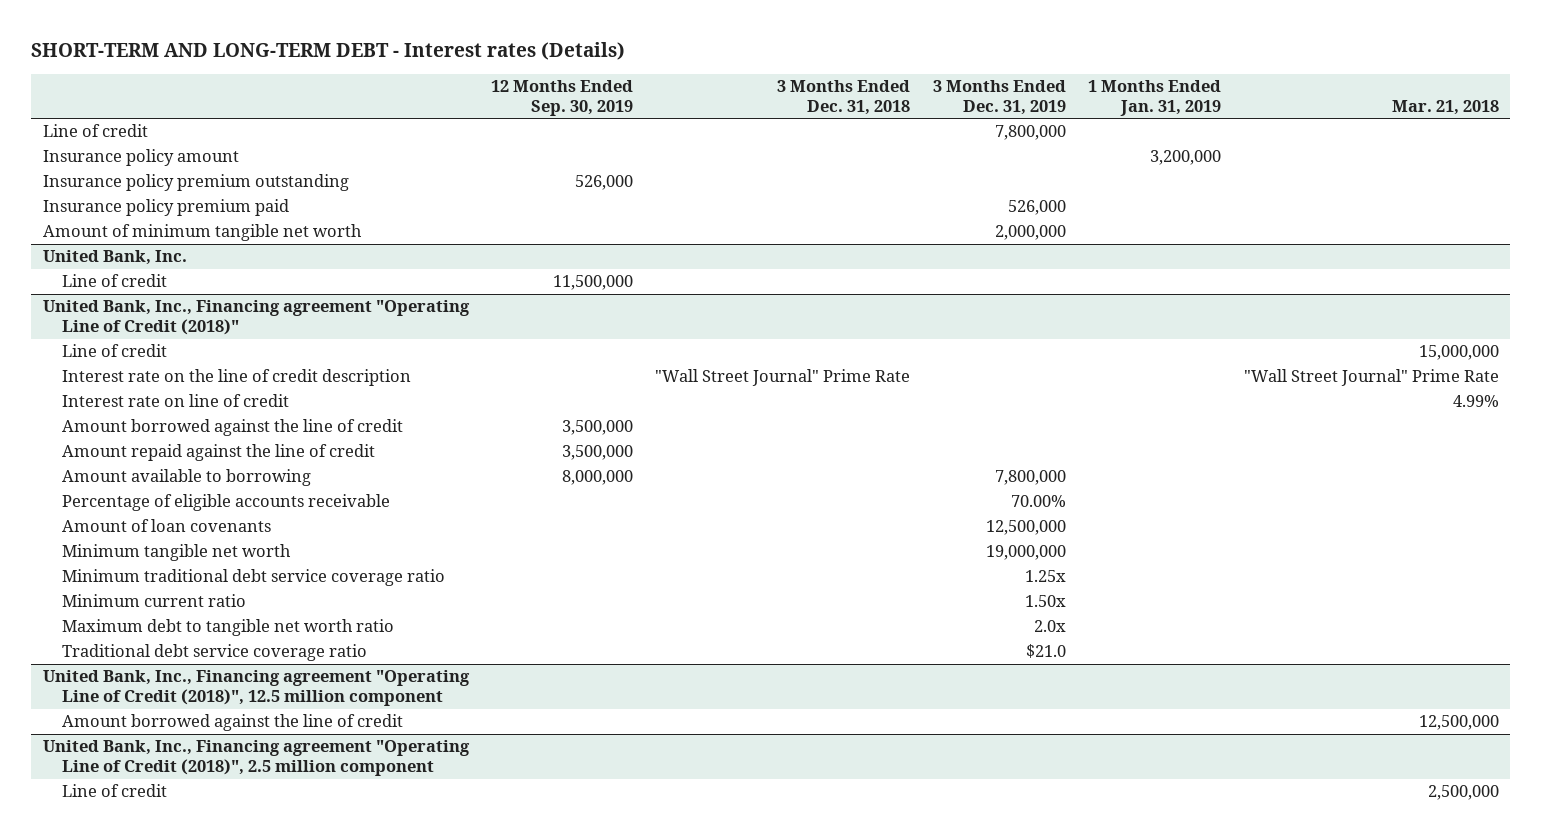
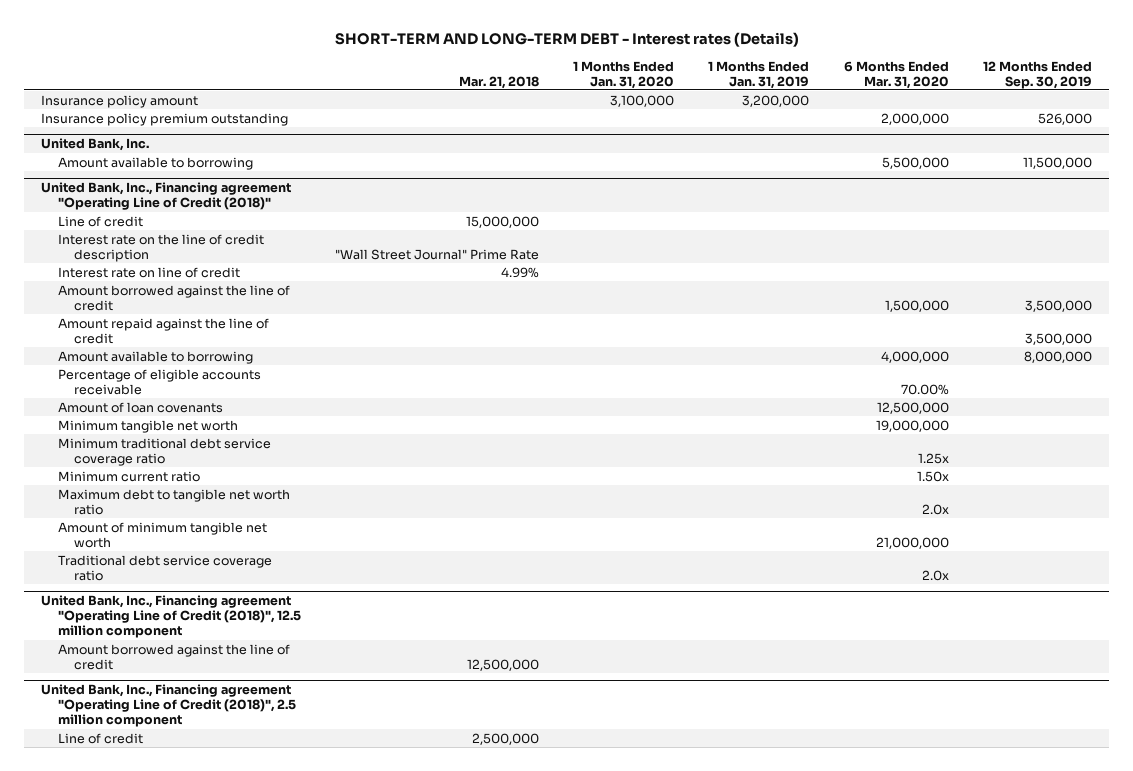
[777,80,911,115] 3 Months Ended Dec. 31, 2018 -> none
[932,80,1066,115] 3 Months Ended Dec. 31, 2019 -> none
none -> [573,60,675,89] 1 Months Ended Jan. 31, 2020
none -> [843,60,949,89] 6 Months Ended Mar. 31, 2020
[42,124,148,138] Line of credit -> none
[42,199,289,217] Insurance policy premium paid -> none
[42,224,362,242] Amount of minimum tangible net worth -> none
[61,274,167,288] Line of credit -> [57,156,253,170] Amount available to borrowing
none -> [57,521,267,548] Amount of minimum tangible net worth

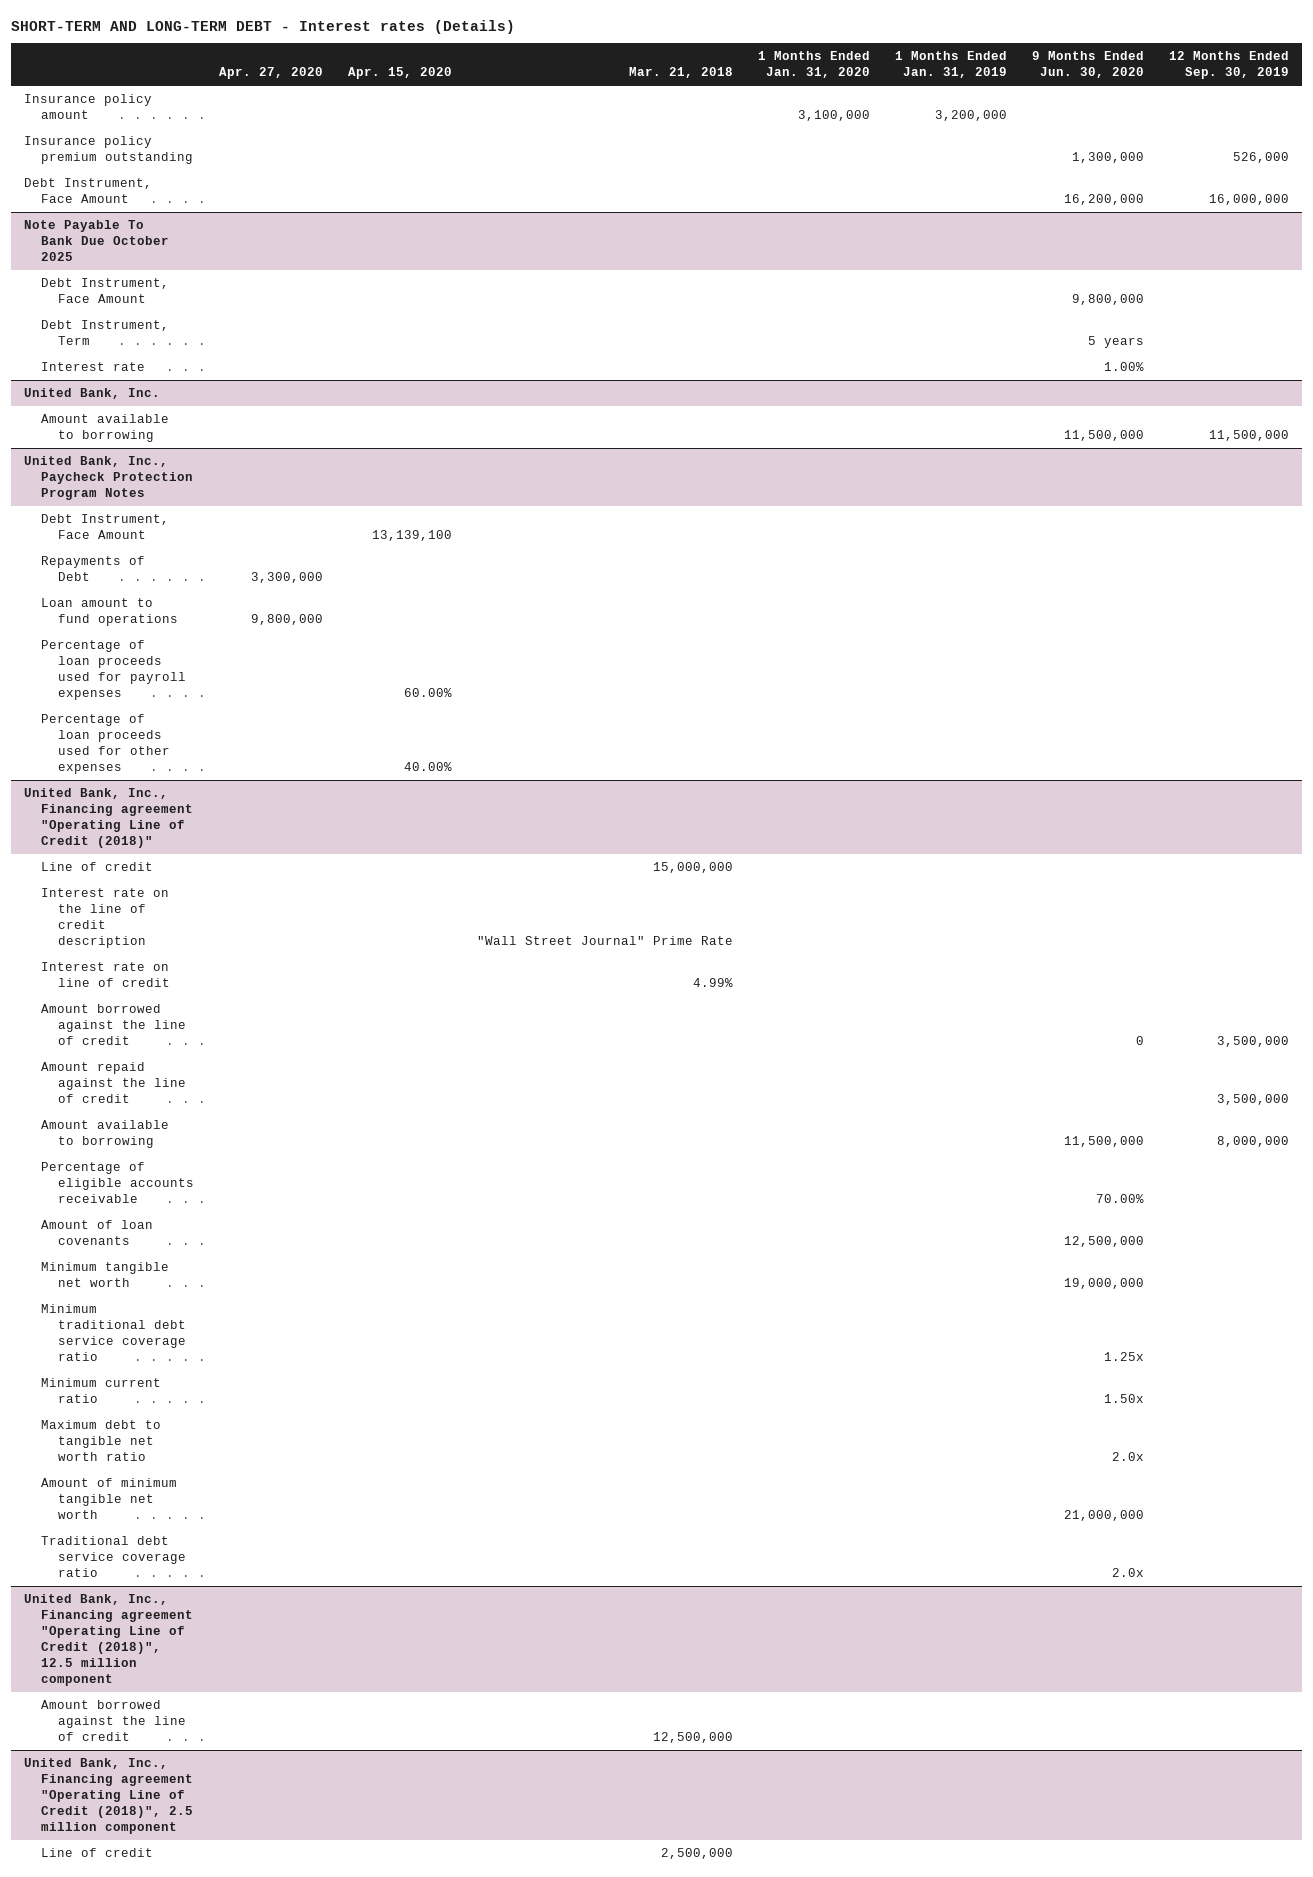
[843,60,949,89] 6 Months Ended Mar. 31, 2020 -> none
none -> [218,67,323,80] Apr. 27, 2020
none -> [347,67,452,80] Apr. 15, 2020
none -> [1032,51,1145,79] 9 Months Ended Jun. 30, 2020
none -> [23,178,152,204] Debt Instrument, Face Amount
none -> [23,220,169,262] Note Payable To Bank Due October 2025
none -> [40,278,169,304] Debt Instrument, Face Amount
none -> [40,320,169,346] Debt Instrument, Term
none -> [40,362,145,372] Interest rate
none -> [23,456,193,501] United Bank, Inc., Paycheck Protection Program Notes
none -> [40,514,169,540] Debt Instrument, Face Amount
none -> [40,556,145,582] Repayments of Debt
none -> [40,598,178,627] Loan amount to fund operations
none -> [40,640,186,701] Percentage of loan proceeds used for payroll expenses
none -> [40,714,170,775] Percentage of loan proceeds used for other expenses

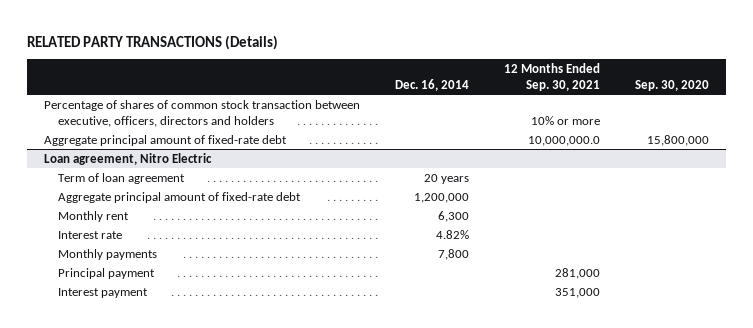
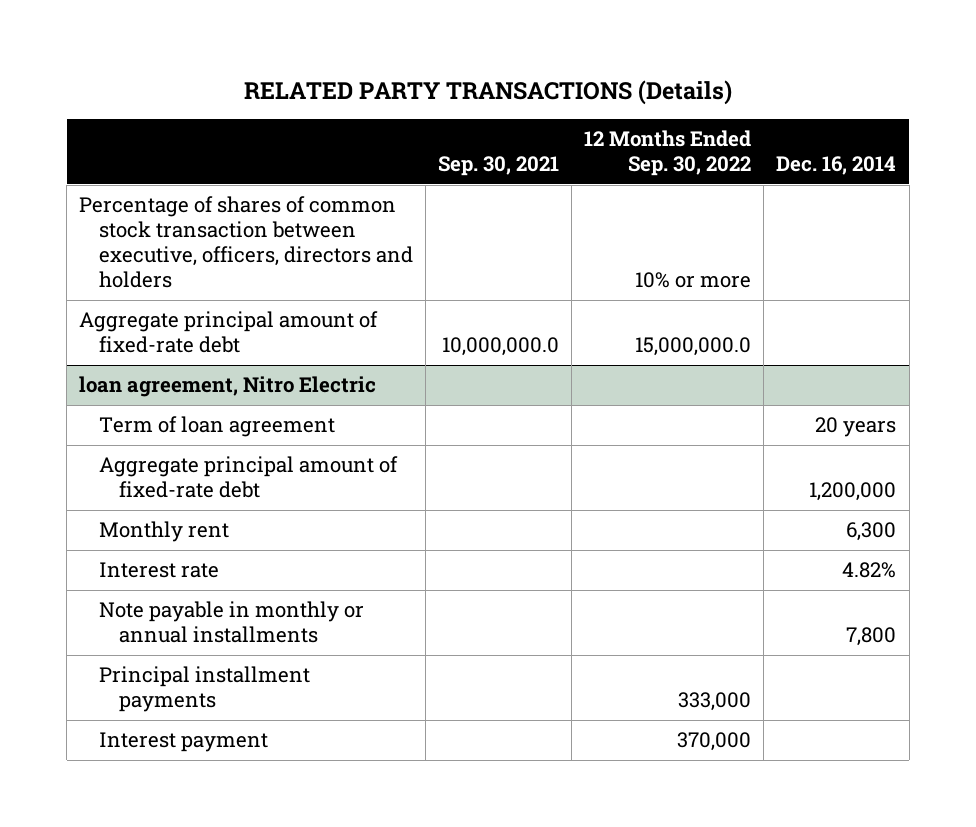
[503,62,600,91] 12 Months Ended Sep. 30, 2021 -> none
[634,79,709,91] Sep. 30, 2020 -> none
none -> [438,156,560,177] Sep. 30, 2021
none -> [584,130,752,177] 12 Months Ended Sep. 30, 2022
[44,152,213,165] Loan agreement, Nitro Electric -> [79,376,377,398] loan agreement, Nitro Electric
[58,248,158,260] Monthly payments -> [99,601,365,644] Note payable in monthly or annual installments
[58,267,156,279] Principal payment -> [99,666,311,713] Principal installment payments

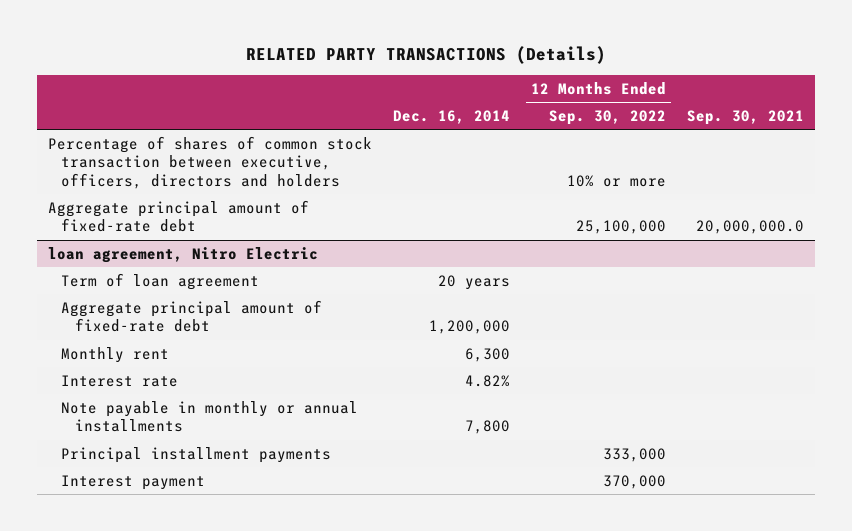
[442,337,560,357] 10,000,000.0 -> [696,220,805,235] 20,000,000.0
[635,337,752,357] 15,000,000.0 -> [576,220,667,235] 25,100,000

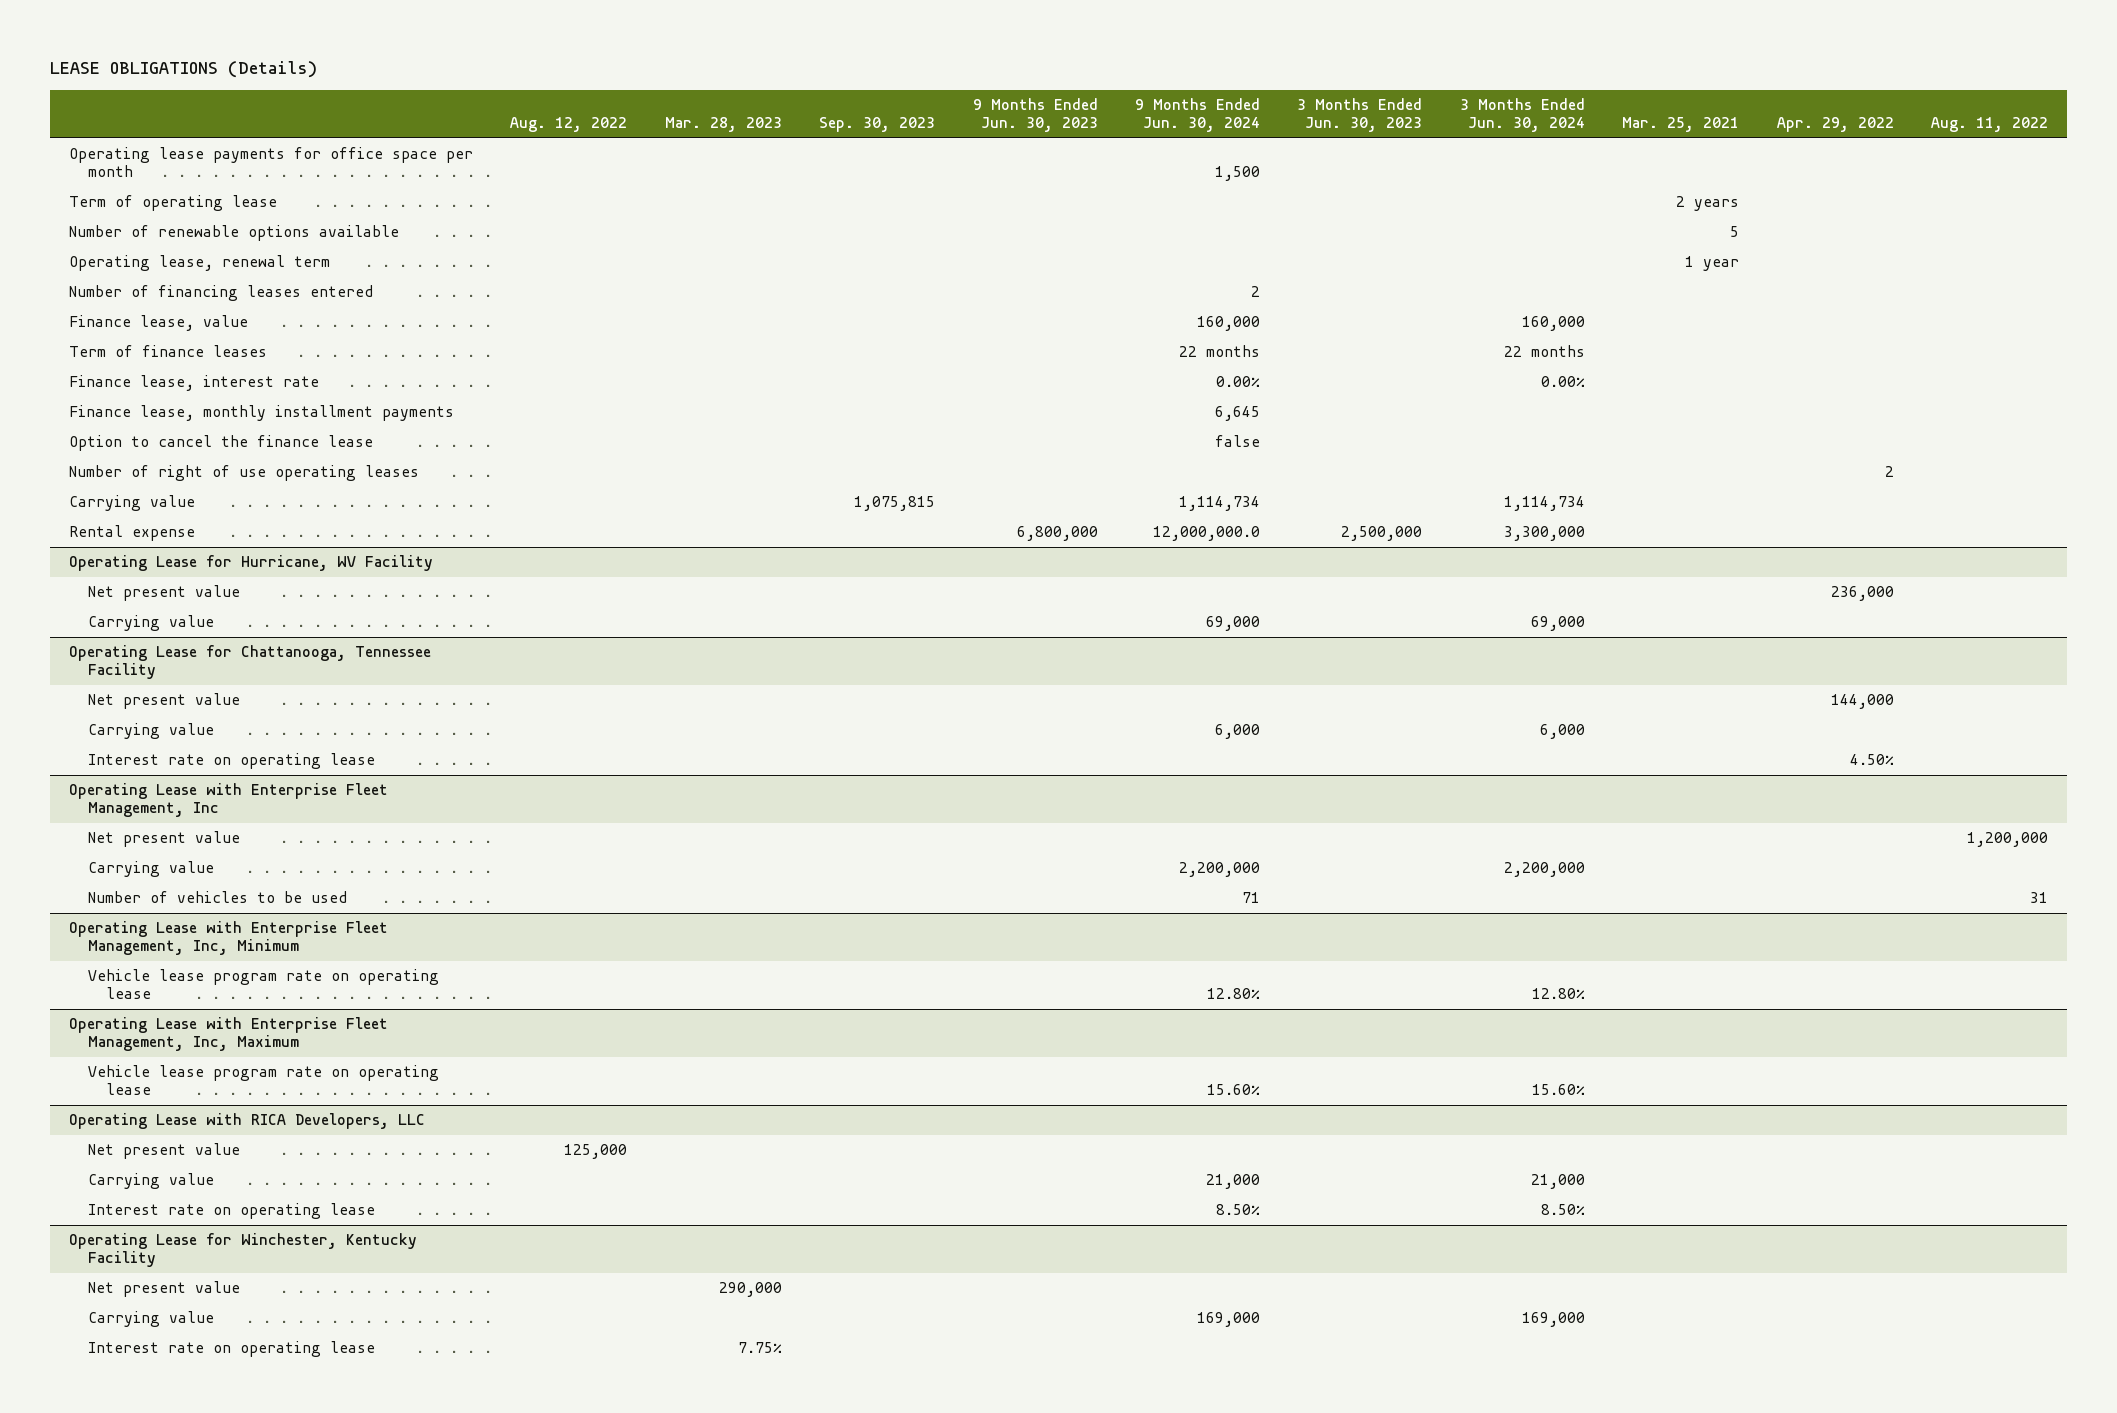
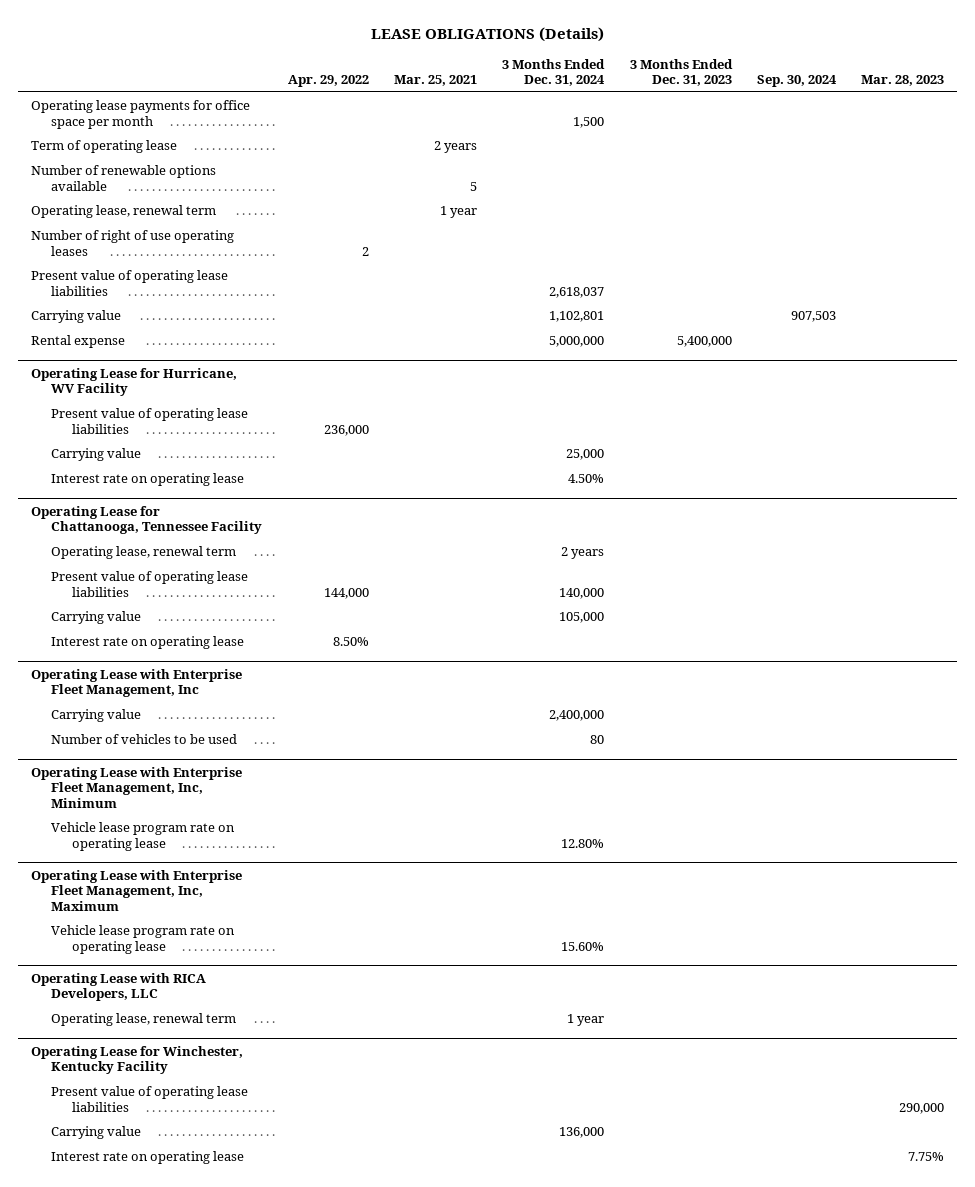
[510,117,628,133] Aug. 12, 2022 -> none
[819,117,936,133] Sep. 30, 2023 -> none
[972,97,1098,133] 9 Months Ended Jun. 30, 2023 -> none
[1135,97,1261,133] 9 Months Ended Jun. 30, 2024 -> none
[1297,97,1423,133] 3 Months Ended Jun. 30, 2023 -> none
[1459,97,1585,133] 3 Months Ended Jun. 30, 2024 -> none
[1931,117,2049,133] Aug. 11, 2022 -> none
none -> [502,58,606,87] 3 Months Ended Dec. 31, 2024
none -> [629,58,733,87] 3 Months Ended Dec. 31, 2023
none -> [756,75,837,88] Sep. 30, 2024
[69,285,374,302] Number of financing leases entered -> none
[69,315,249,332] Finance lease, value -> none
[69,345,268,358] Term of finance leases -> none
[69,375,320,392] Finance lease, interest rate -> none
[69,405,455,422] Finance lease, monthly installment payments -> none
[69,435,374,452] Option to cancel the finance lease -> none
none -> [31,270,229,296] Present value of operating lease liabilities
[87,585,240,602] Net present value -> [51,408,249,434] Present value of operating lease liabilities
none -> [51,473,245,487] Interest rate on operating lease
none -> [51,546,237,560] Operating lease, renewal term
[87,693,240,710] Net present value -> [51,571,249,597] Present value of operating lease liabilities
[1849,754,1894,766] 4.50% -> [332,637,369,647] 8.50%
[87,831,240,848] Net present value -> none
[87,1143,240,1160] Net present value -> none
[87,1173,214,1190] Carrying value -> none
[87,1203,375,1220] Interest rate on operating lease -> none
none -> [51,1013,237,1027] Operating lease, renewal term
[87,1281,240,1298] Net present value -> none
none -> [51,1086,249,1112] Present value of operating lease liabilities

